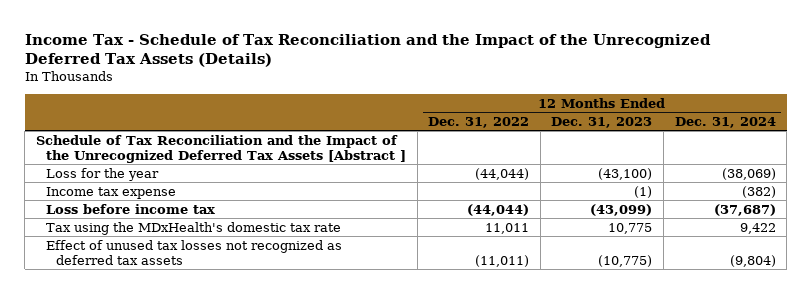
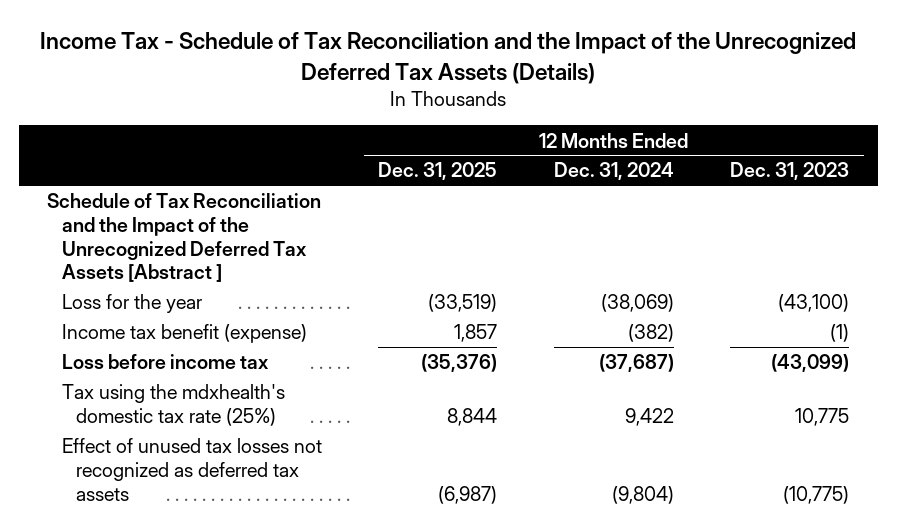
[428,116,530,128] Dec. 31, 2022 -> none
none -> [378,162,498,181] Dec. 31, 2025
[46,186,177,199] Income tax expense -> [61,324,307,344] Income tax benefit (expense)
[46,221,342,235] Tax using the MDxHealth's domestic tax rate -> [61,384,285,426] Tax using the mdxhealth's domestic tax rate (25%)

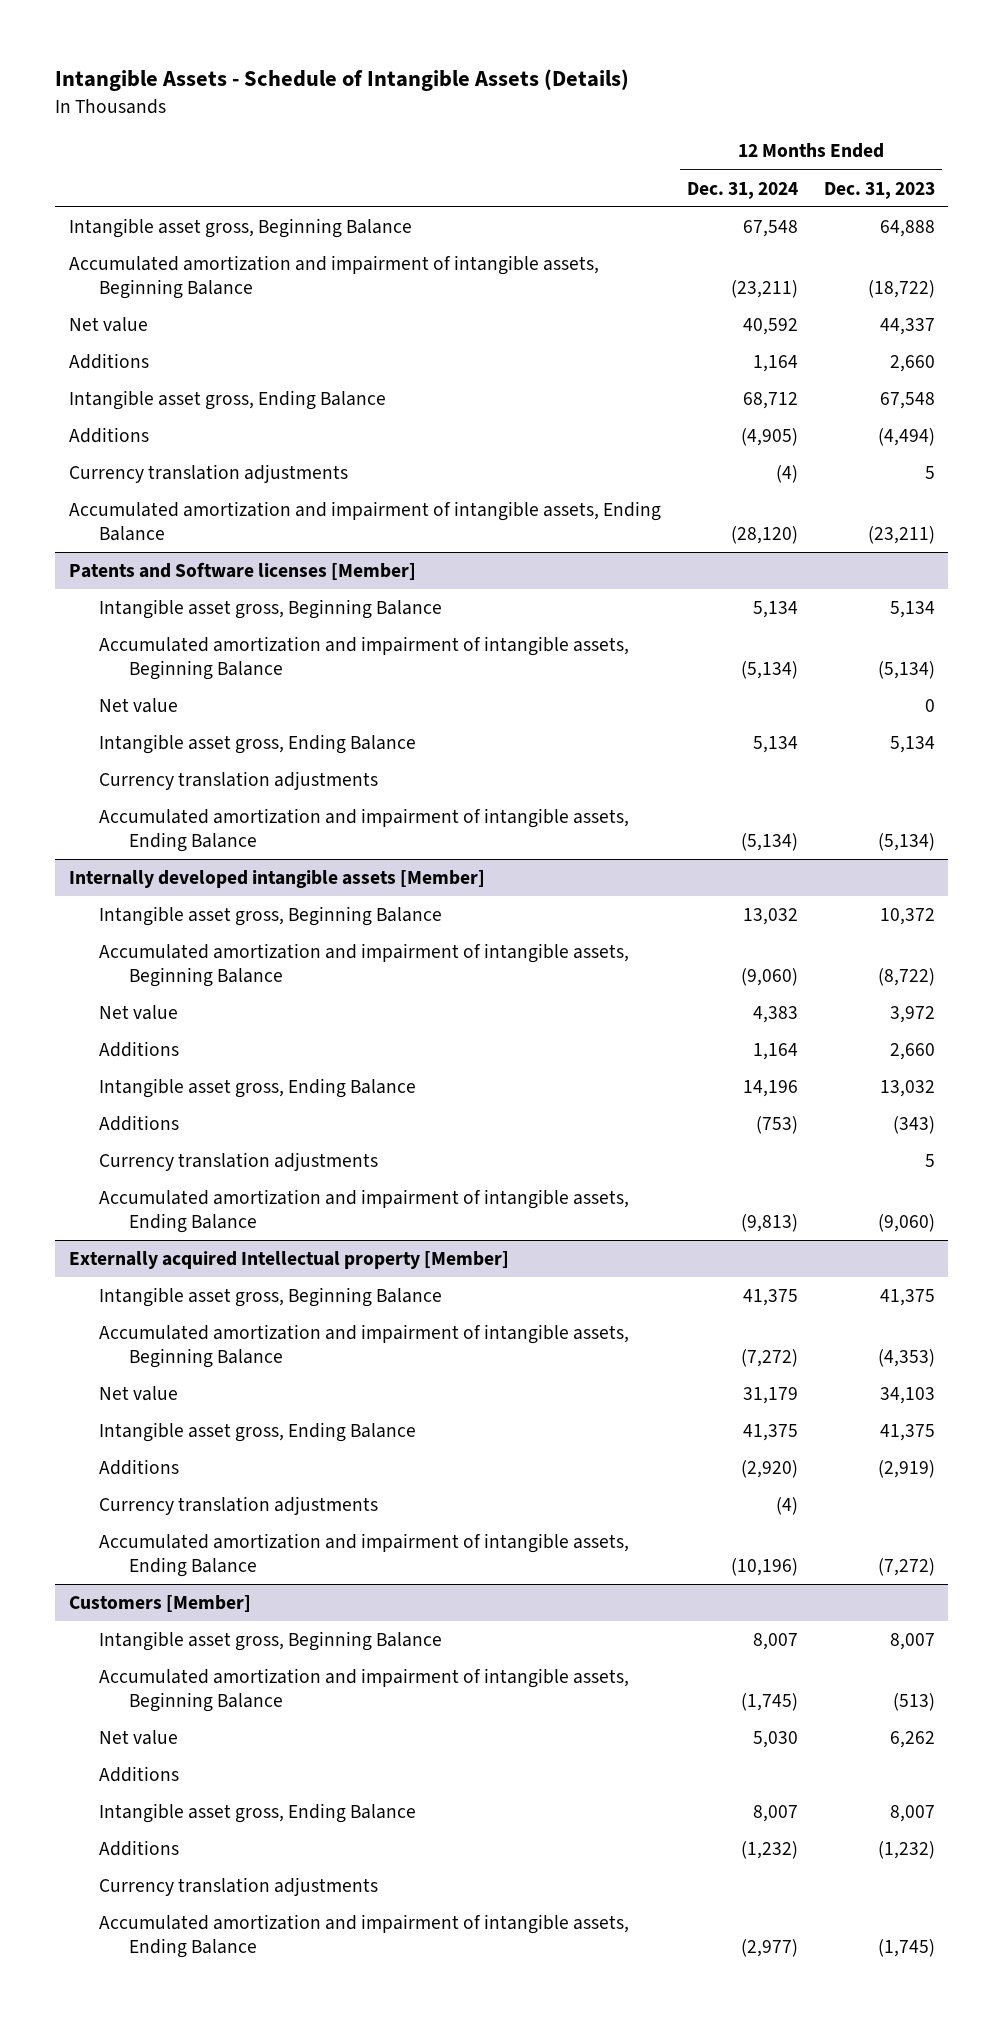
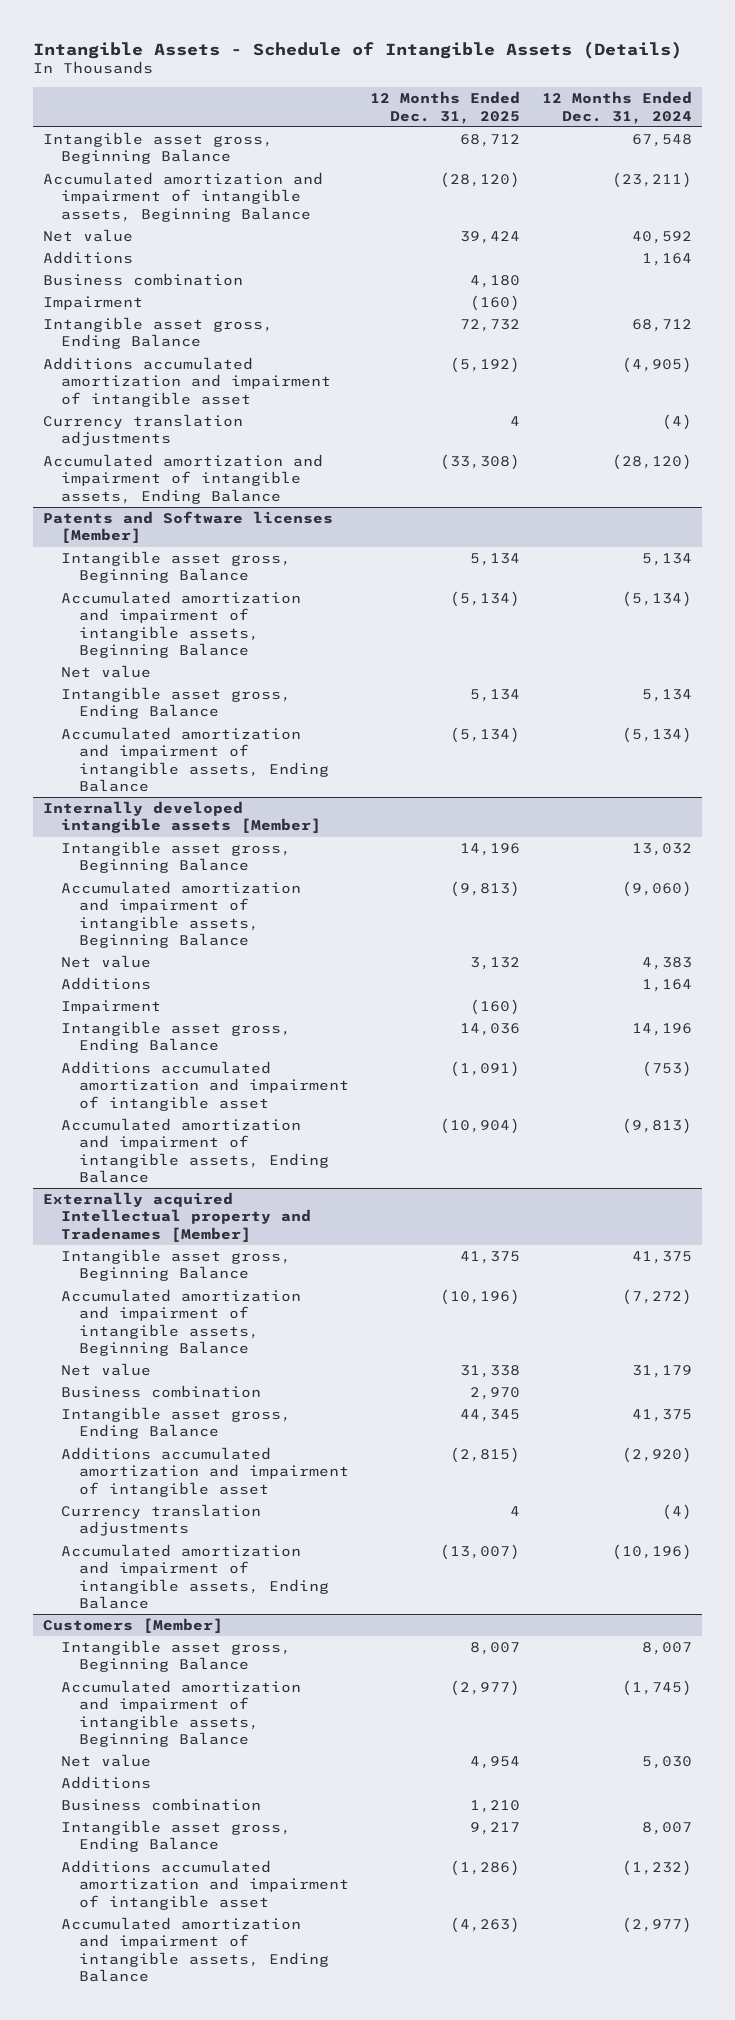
[824,181,936,199] Dec. 31, 2023 -> none
none -> [370,91,521,124] 12 Months Ended Dec. 31, 2025
none -> [43,272,244,286] Business combination
none -> [43,295,144,310] Impairment
[68,427,149,444] Additions -> [43,356,332,407] Additions accumulated amortization and impairment of intangible asset
[98,771,378,791] Currency translation adjustments -> none
none -> [61,999,162,1014] Impairment
[98,1152,378,1172] Currency translation adjustments -> none
[98,1115,179,1132] Additions -> [61,1060,350,1111] Additions accumulated amortization and impairment of intangible asset
[68,1251,509,1270] Externally acquired Intellectual property [Member] -> [43,1191,312,1242] Externally acquired Intellectual property and Tradenames [Member]
none -> [61,1384,262,1398] Business combination
[98,1459,179,1476] Additions -> [61,1446,350,1497] Additions accumulated amortization and impairment of intangible asset
none -> [61,1797,262,1811] Business combination
[98,1877,378,1897] Currency translation adjustments -> none
[98,1840,179,1857] Additions -> [61,1859,350,1910] Additions accumulated amortization and impairment of intangible asset

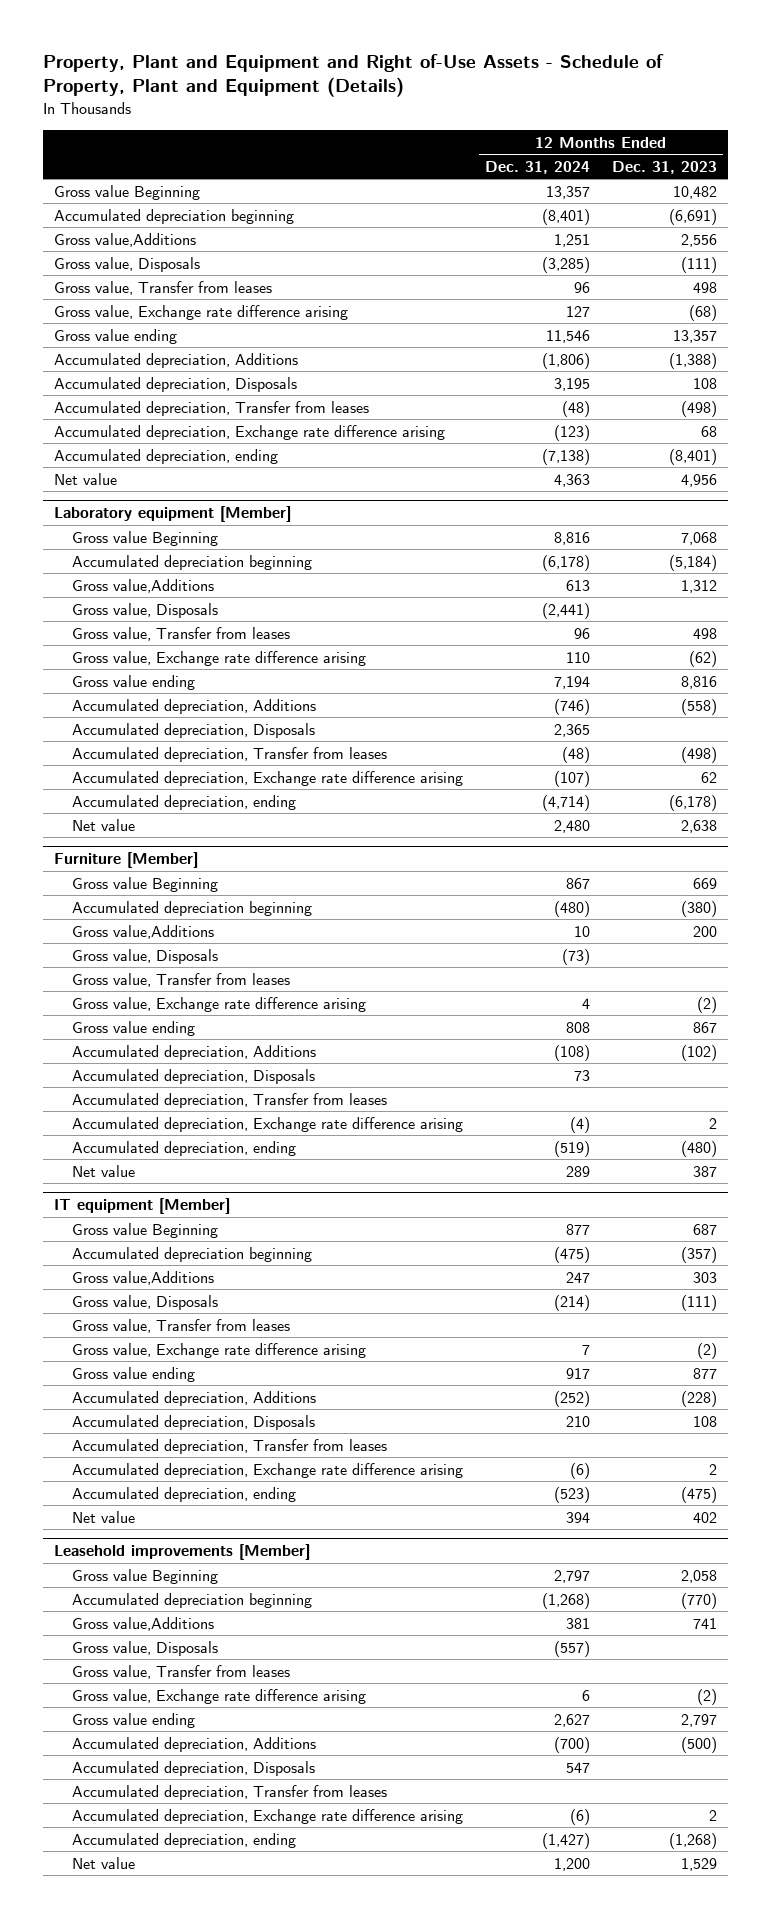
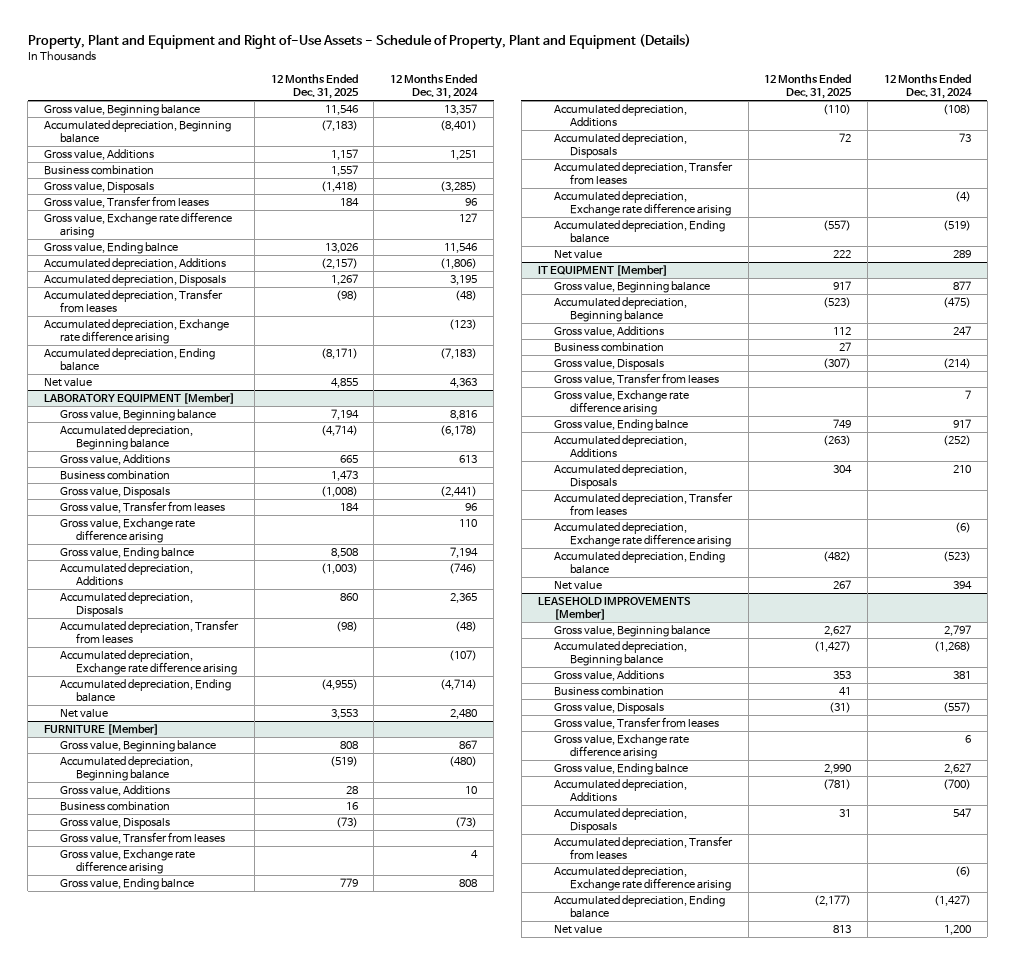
[612,160,718,174] Dec. 31, 2023 -> none
none -> [270,74,359,100] 12 Months Ended Dec. 31, 2025
[53,184,200,200] Gross value Beginning -> [43,104,200,117] Gross value, Beginning balance
[53,208,294,224] Accumulated depreciation beginning -> [43,120,231,144] Accumulated depreciation, Beginning balance
[53,232,196,247] Gross value,Additions -> [43,149,154,161] Gross value, Additions
none -> [43,165,154,176] Business combination
[53,328,177,344] Gross value ending -> [43,242,178,255] Gross value, Ending balnce
[53,448,278,464] Accumulated depreciation, ending -> [43,348,215,372] Accumulated depreciation, Ending balance
[541,448,590,465] (7,138) -> [440,348,478,360] (7,183)
[53,506,291,523] Laboratory equipment [Member] -> [43,393,235,405] LABORATORY EQUIPMENT [Member]
[71,530,218,546] Gross value Beginning -> [60,409,217,422] Gross value, Beginning balance
[71,554,312,570] Accumulated depreciation beginning -> [60,425,194,451] Accumulated depreciation, Beginning balance
[71,578,214,593] Gross value,Additions -> [60,454,171,466] Gross value, Additions
none -> [60,470,171,481] Business combination
[71,674,195,690] Gross value ending -> [60,547,195,560] Gross value, Ending balnce
[71,794,296,810] Accumulated depreciation, ending -> [60,679,232,703] Accumulated depreciation, Ending balance
[53,852,198,869] Furniture [Member] -> [43,724,159,736] FURNITURE [Member]
[71,876,218,892] Gross value Beginning -> [60,740,217,753] Gross value, Beginning balance
[71,900,312,916] Accumulated depreciation beginning -> [60,756,194,782] Accumulated depreciation, Beginning balance
[71,924,214,939] Gross value,Additions -> [60,785,171,797] Gross value, Additions
none -> [60,801,171,812] Business combination
[71,1020,195,1036] Gross value ending -> [60,878,195,891] Gross value, Ending balnce
[71,1140,296,1156] Accumulated depreciation, ending -> [553,220,725,244] Accumulated depreciation, Ending balance
[53,1198,230,1215] IT equipment [Member] -> [537,265,668,277] IT EQUIPMENT [Member]
[71,1222,218,1238] Gross value Beginning -> [553,281,710,294] Gross value, Beginning balance
[71,1246,312,1262] Accumulated depreciation beginning -> [553,297,687,323] Accumulated depreciation, Beginning balance
[71,1270,214,1285] Gross value,Additions -> [553,326,664,338] Gross value, Additions
none -> [553,342,664,353] Business combination
[71,1366,195,1382] Gross value ending -> [553,419,688,432] Gross value, Ending balnce
[71,1486,296,1502] Accumulated depreciation, ending -> [553,551,725,575] Accumulated depreciation, Ending balance
[53,1544,310,1561] Leasehold improvements [Member] -> [537,597,691,621] LEASEHOLD IMPROVEMENTS [Member]
[71,1568,218,1584] Gross value Beginning -> [553,625,710,638] Gross value, Beginning balance
[71,1592,312,1608] Accumulated depreciation beginning -> [553,641,687,667] Accumulated depreciation, Beginning balance
[71,1616,214,1631] Gross value,Additions -> [553,670,664,682] Gross value, Additions
none -> [553,686,664,697] Business combination
[71,1712,195,1728] Gross value ending -> [553,763,688,776] Gross value, Ending balnce
[71,1832,296,1848] Accumulated depreciation, ending -> [553,895,725,919] Accumulated depreciation, Ending balance

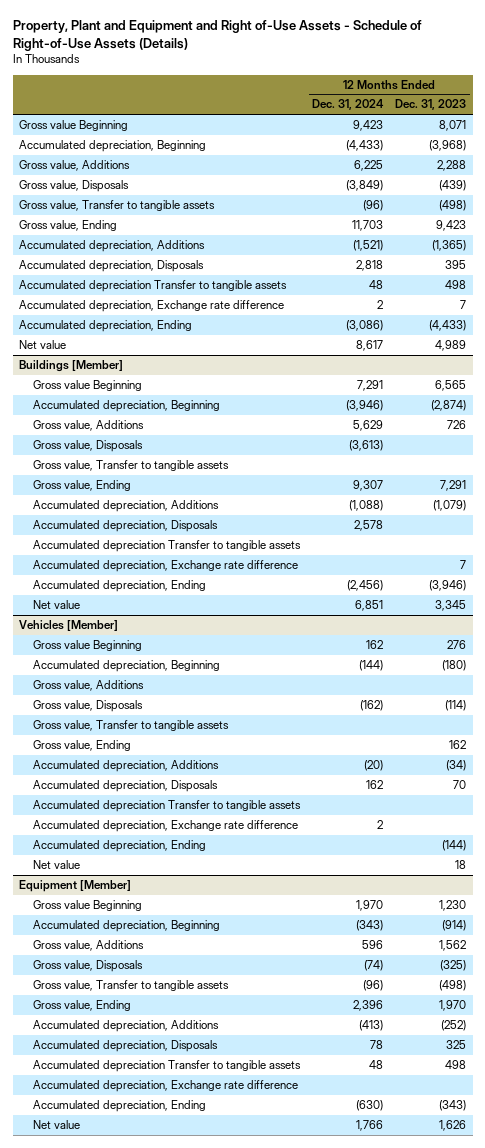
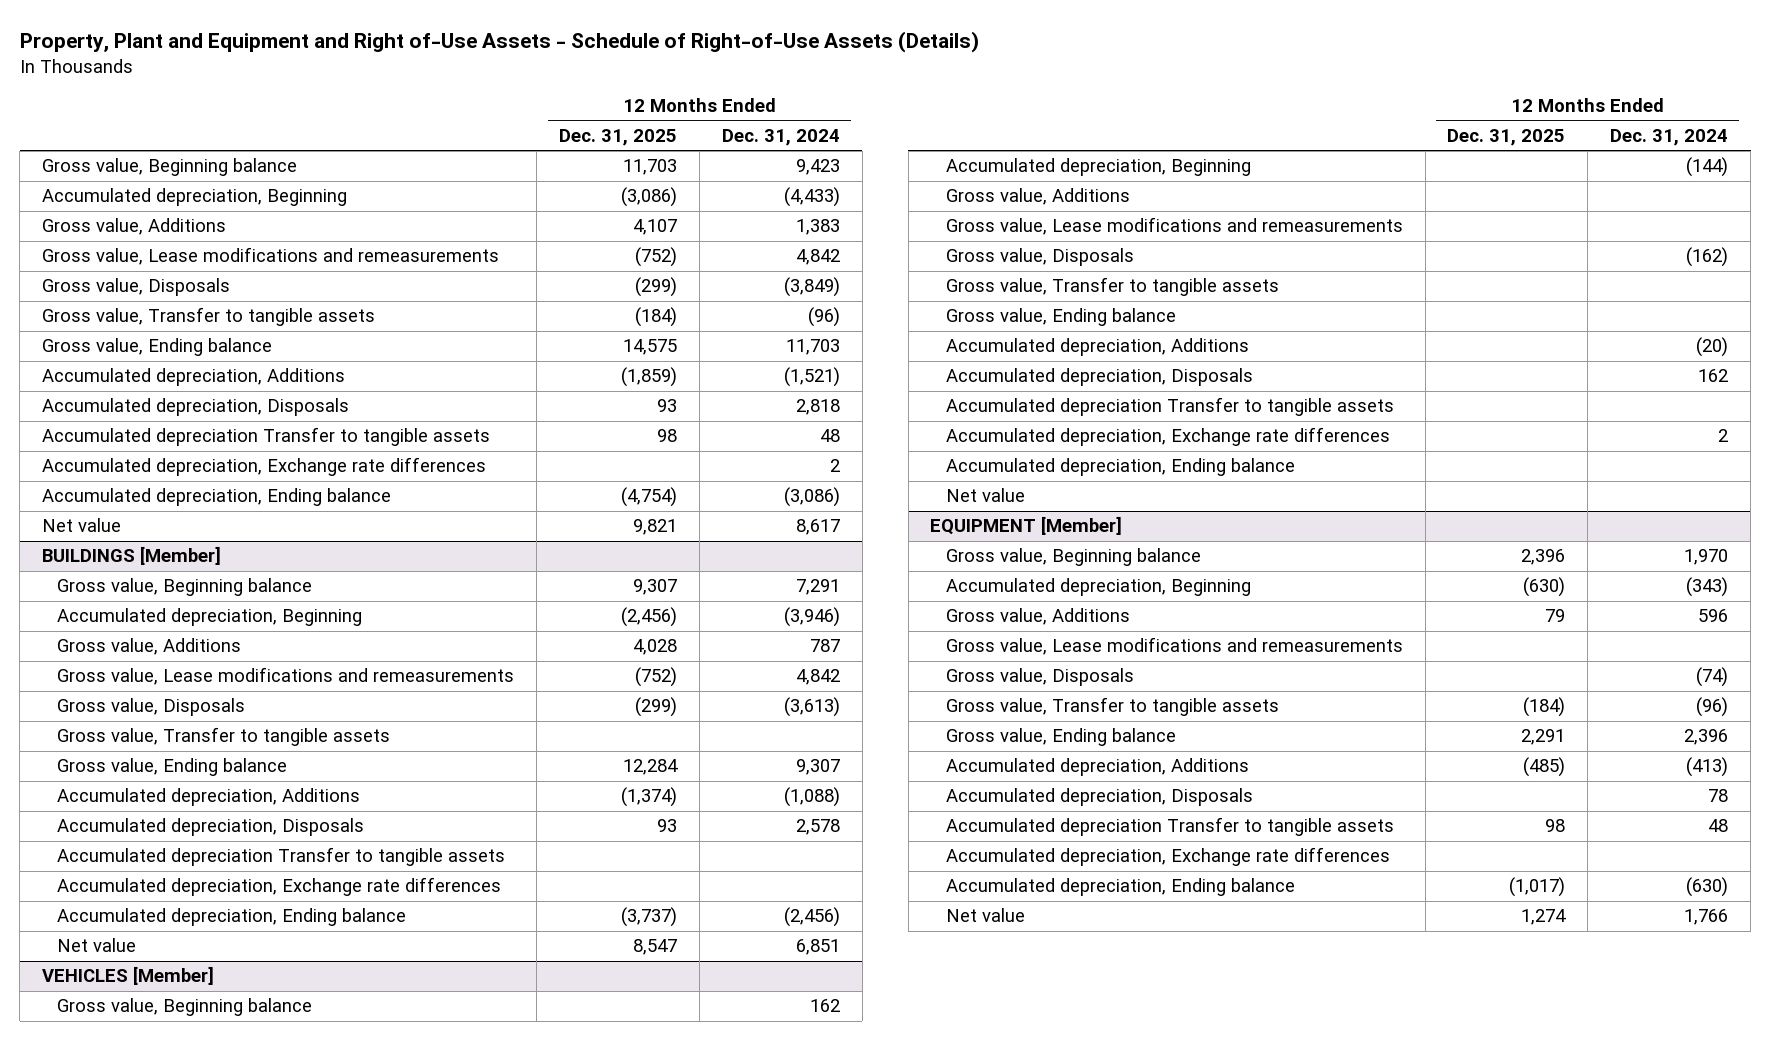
[395,99,467,111] Dec. 31, 2023 -> none
none -> [559,128,678,146] Dec. 31, 2025
[18,120,128,132] Gross value Beginning -> [42,158,298,177] Gross value, Beginning balance
[354,160,384,172] 6,225 -> [795,219,840,236] 1,383
none -> [42,247,500,266] Gross value, Lease modifications and remeasurements
[18,220,117,232] Gross value, Ending -> [42,338,273,357] Gross value, Ending balance
[18,300,284,313] Accumulated depreciation, Exchange rate difference -> [42,457,487,477] Accumulated depreciation, Exchange rate differences
[18,320,192,333] Accumulated depreciation, Ending -> [42,488,392,507] Accumulated depreciation, Ending balance
[18,360,123,373] Buildings [Member] -> [42,546,222,566] BUILDINGS [Member]
[32,380,142,392] Gross value Beginning -> [57,578,313,597] Gross value, Beginning balance
[353,420,384,432] 5,629 -> [809,639,840,653] 787
none -> [57,667,515,686] Gross value, Lease modifications and remeasurements
[32,480,131,492] Gross value, Ending -> [57,758,288,777] Gross value, Ending balance
[32,560,298,573] Accumulated depreciation, Exchange rate difference -> [57,877,502,897] Accumulated depreciation, Exchange rate differences
[32,580,206,593] Accumulated depreciation, Ending -> [57,908,407,927] Accumulated depreciation, Ending balance
[18,620,118,632] Vehicles [Member] -> [42,966,215,986] VEHICLES [Member]
[32,640,142,652] Gross value Beginning -> [57,998,313,1017] Gross value, Beginning balance
none -> [945,217,1403,236] Gross value, Lease modifications and remeasurements
[32,740,131,752] Gross value, Ending -> [945,308,1176,327] Gross value, Ending balance
[32,820,298,833] Accumulated depreciation, Exchange rate difference -> [945,427,1390,447] Accumulated depreciation, Exchange rate differences
[32,840,206,853] Accumulated depreciation, Ending -> [945,458,1295,477] Accumulated depreciation, Ending balance
[18,880,131,893] Equipment [Member] -> [930,516,1123,536] EQUIPMENT [Member]
[32,900,142,912] Gross value Beginning -> [945,548,1201,567] Gross value, Beginning balance
none -> [945,637,1403,656] Gross value, Lease modifications and remeasurements
[32,1000,131,1012] Gross value, Ending -> [945,728,1176,747] Gross value, Ending balance
[32,1080,298,1093] Accumulated depreciation, Exchange rate difference -> [945,847,1390,867] Accumulated depreciation, Exchange rate differences
[32,1100,206,1113] Accumulated depreciation, Ending -> [945,878,1295,897] Accumulated depreciation, Ending balance

